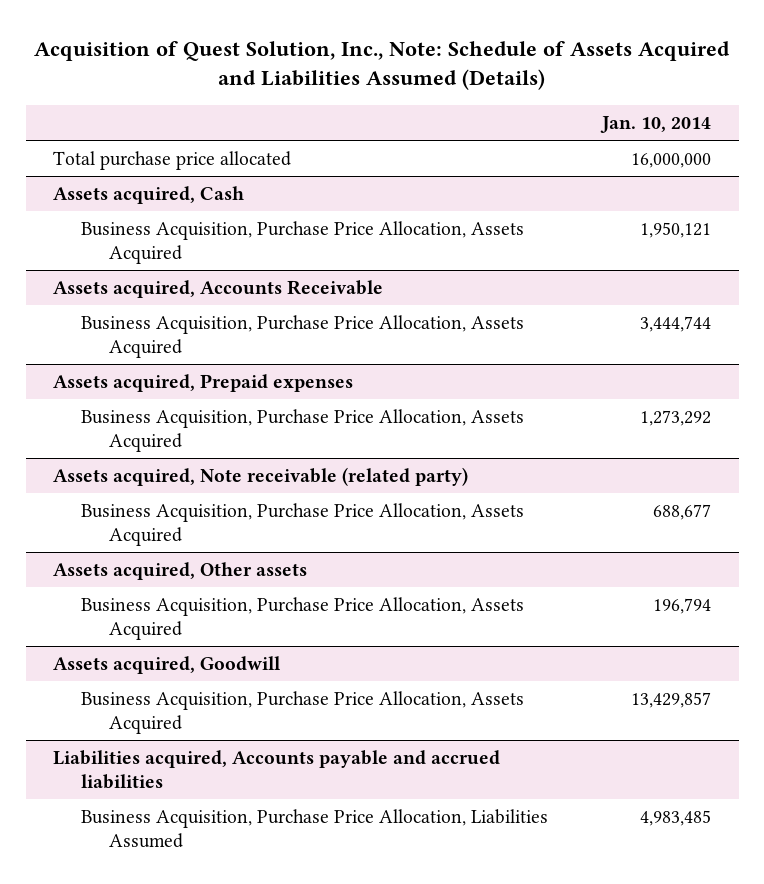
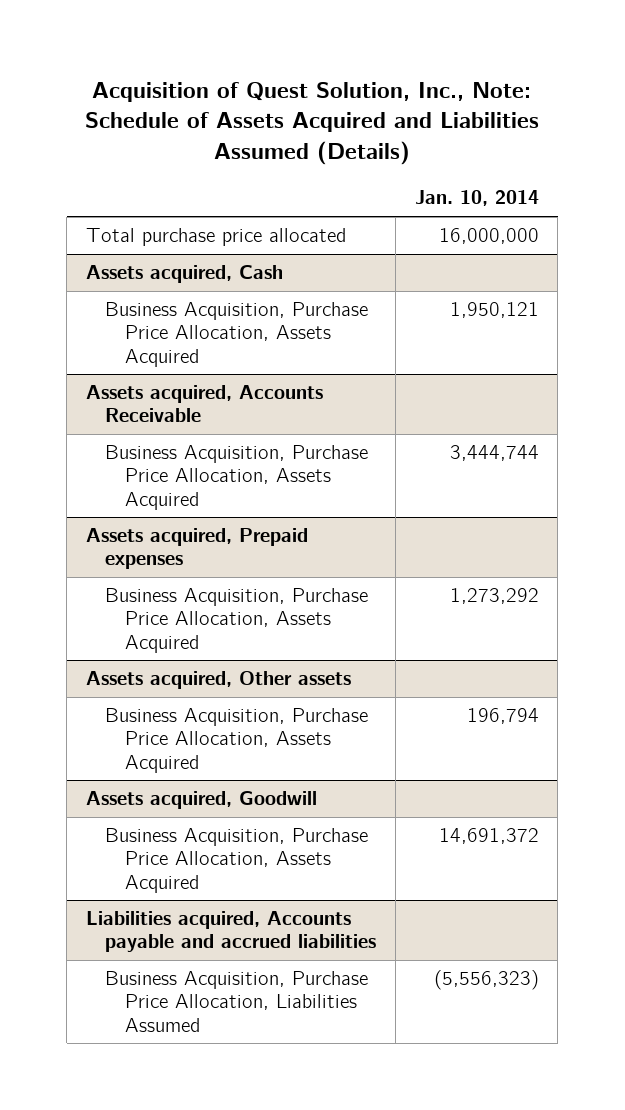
[52,466,468,486] Assets acquired, Note receivable (related party) -> none
[80,502,524,546] Business Acquisition, Purchase Price Allocation, Assets Acquired -> none
[631,691,712,708] 13,429,857 -> [438,828,539,845] 14,691,372
[640,809,712,826] 4,983,485 -> [433,970,539,991] (5,556,323)

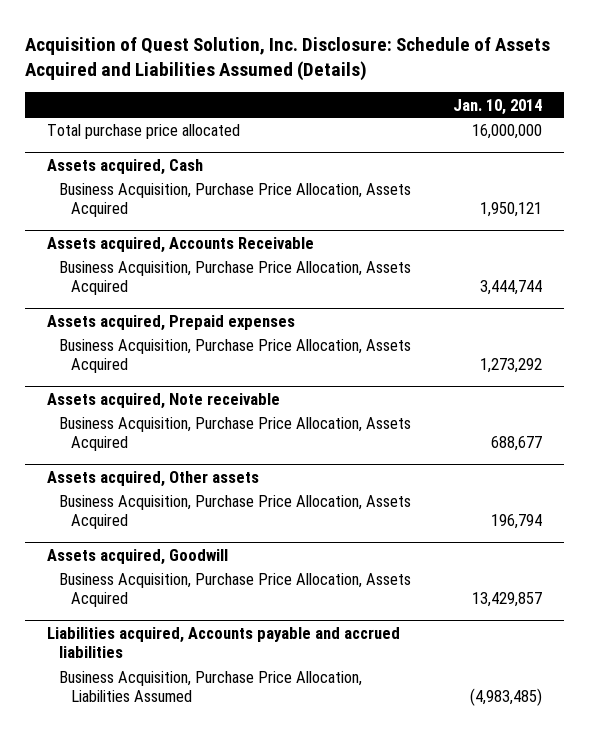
[85,81,540,166] Acquisition of Quest Solution, Inc., Note: Schedule of Assets Acquired and Liabilities Assumed (Details) -> [25,36,551,82] Acquisition of Quest Solution, Inc. Disclosure: Schedule of Assets Acquired and Liabilities Assumed (Details)
none -> [46,392,280,409] Assets acquired, Note receivable
none -> [58,417,411,452] Business Acquisition, Purchase Price Allocation, Assets Acquired
[438,828,539,845] 14,691,372 -> [472,592,543,608] 13,429,857
[433,970,539,991] (5,556,323) -> [470,688,543,707] (4,983,485)

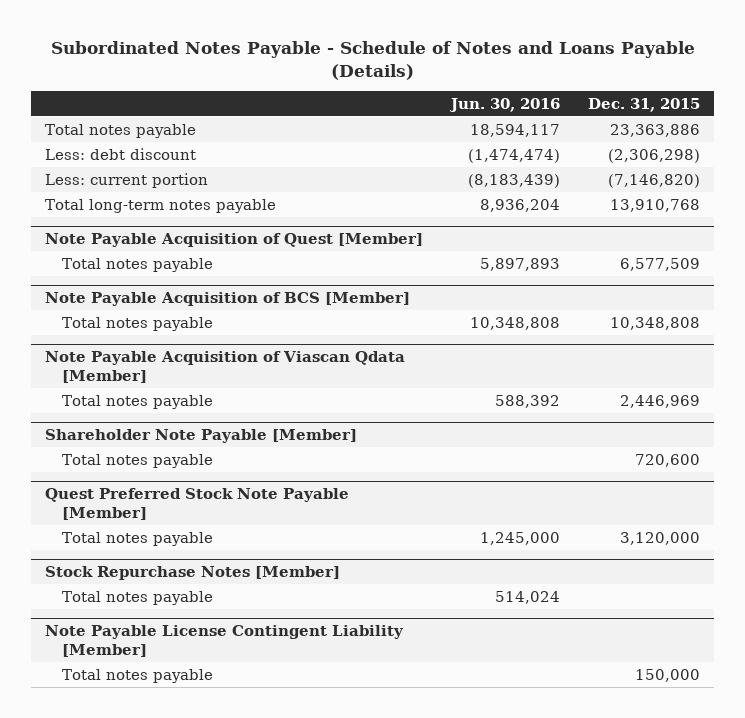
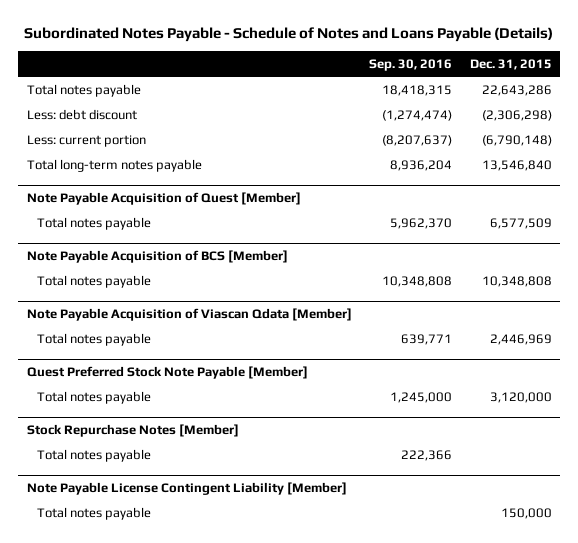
[449,97,561,112] Jun. 30, 2016 -> none
none -> [369,58,453,71] Sep. 30, 2016
[610,123,701,137] 23,363,886 -> [481,84,552,96] 22,643,286
[608,173,701,188] (7,146,820) -> [481,134,552,146] (6,790,148)
[610,198,701,212] 13,910,768 -> [481,159,552,171] 13,546,840
[45,429,358,444] Shareholder Note Payable [Member] -> none
[62,453,214,468] Total notes payable -> none

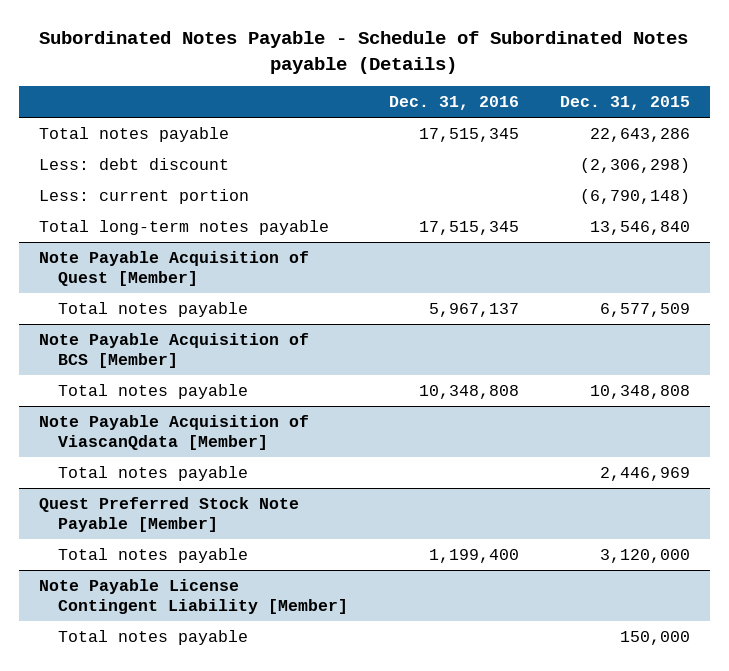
[24,27,554,43] Subordinated Notes Payable - Schedule of Notes and Loans Payable (Details) -> [39,31,689,74] Subordinated Notes Payable - Schedule of Subordinated Notes payable (Details)
[369,58,453,71] Sep. 30, 2016 -> none
none -> [388,96,519,111] Dec. 31, 2016
[26,307,352,321] Note Payable Acquisition of Viascan Qdata [Member] -> [39,415,310,450] Note Payable Acquisition of ViascanQdata [Member]
[26,423,239,437] Stock Repurchase Notes [Member] -> none
[36,448,151,462] Total notes payable -> none

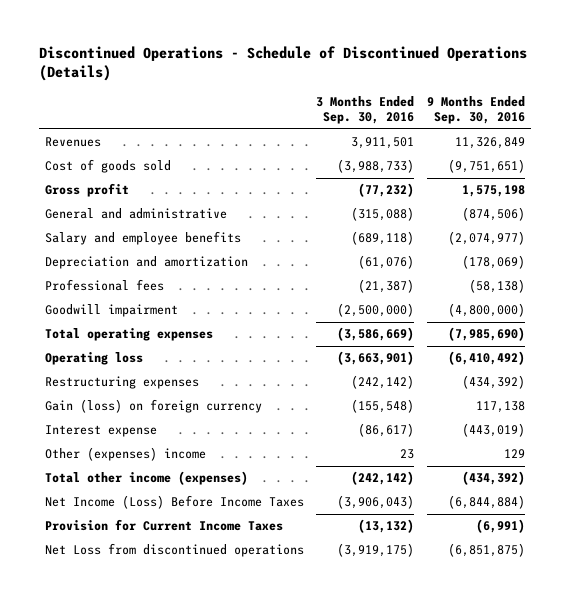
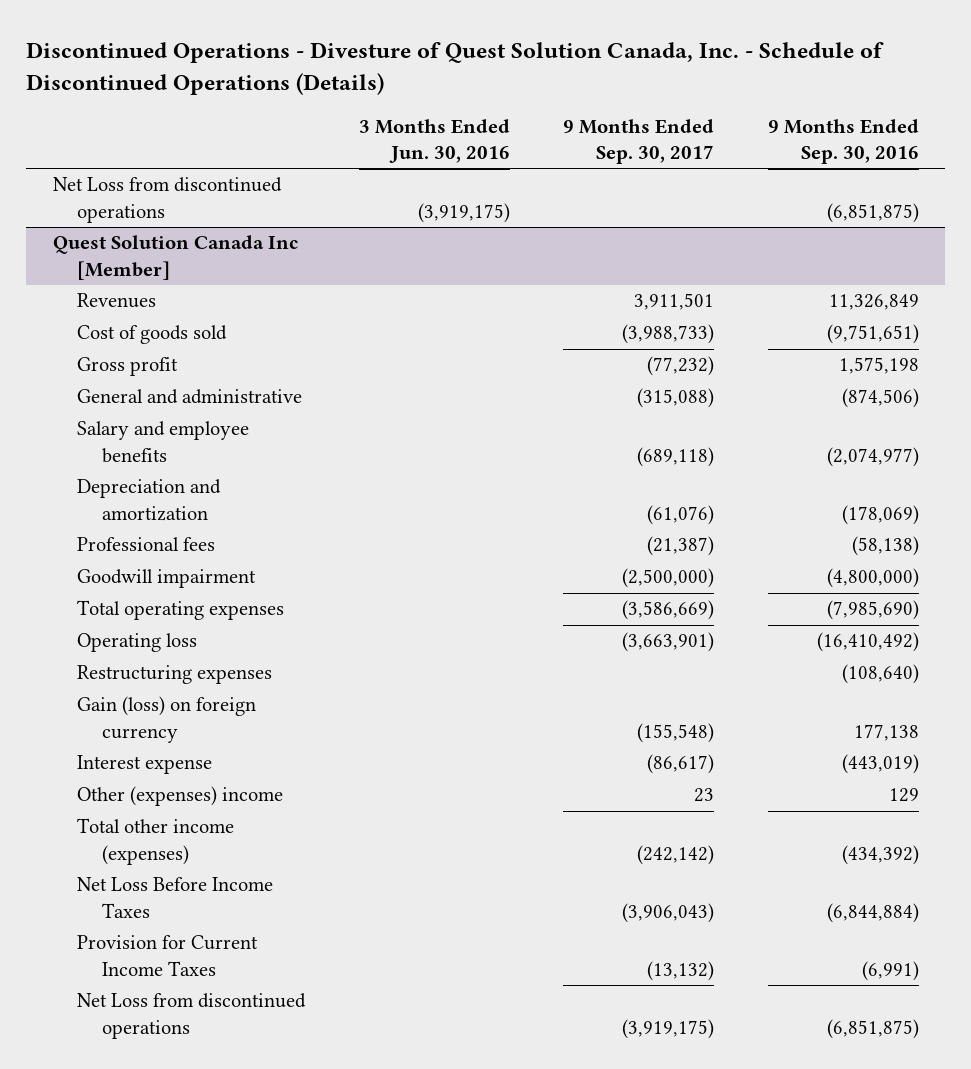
[38,45,527,82] Discontinued Operations - Schedule of Discontinued Operations (Details) -> [26,41,885,95] Discontinued Operations - Divesture of Quest Solution Canada, Inc. - Schedule of Discontinued Operations (Details)
[316,95,415,125] 3 Months Ended Sep. 30, 2016 -> none
none -> [358,118,510,164] 3 Months Ended Jun. 30, 2016
none -> [563,118,715,165] 9 Months Ended Sep. 30, 2017
none -> [52,177,282,223] Net Loss from discontinued operations
none -> [52,235,298,280] Quest Solution Canada Inc [Member]
[447,351,525,366] (6,410,492) -> [816,632,919,653] (16,410,492)
[461,375,525,390] (434,392) -> [841,664,919,685] (108,640)
[475,401,525,414] 117,138 -> [853,723,919,741] 177,138
[44,495,304,510] Net Income (Loss) Before Income Taxes -> [77,877,274,918] Net Loss Before Income Taxes

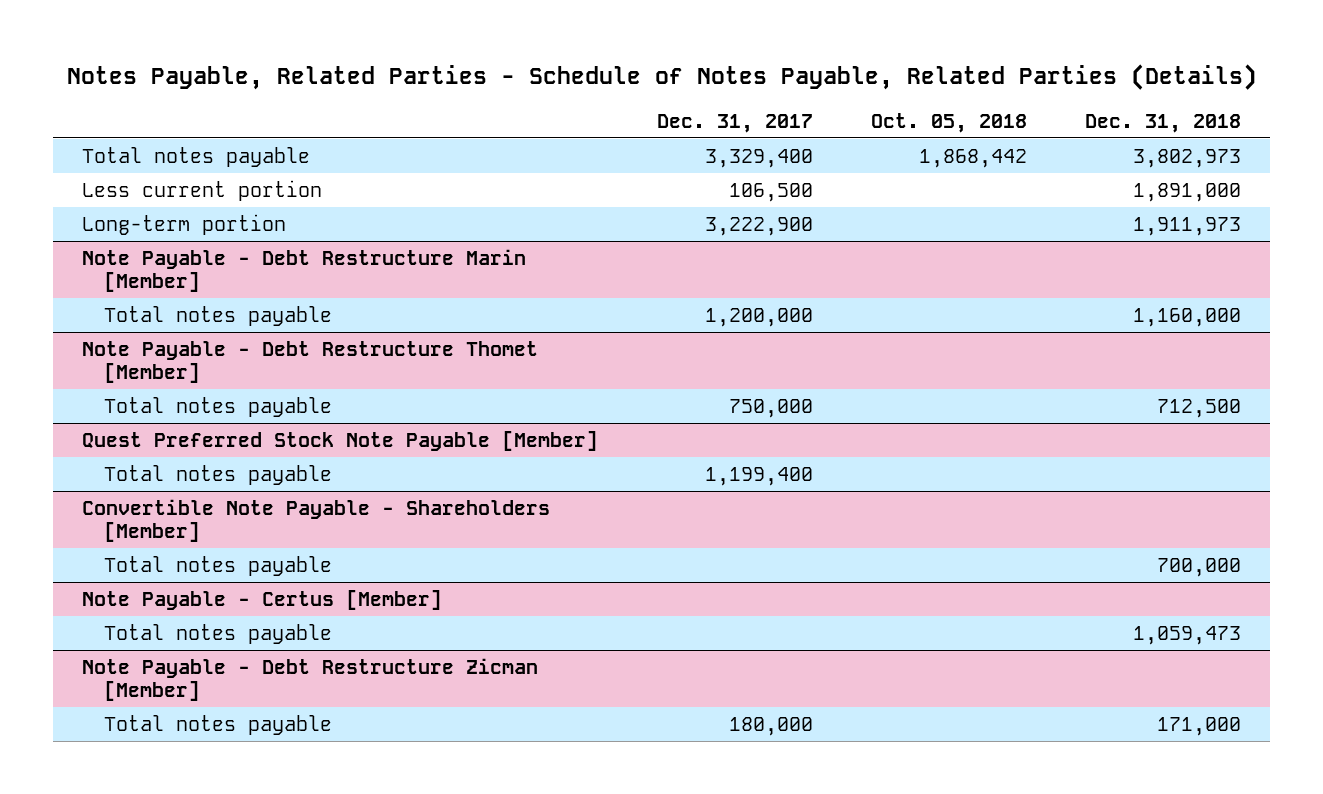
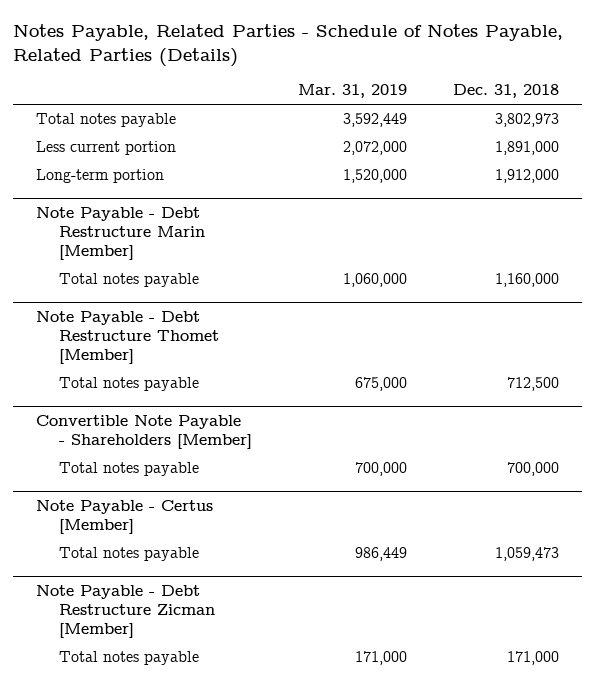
[656,113,813,133] Dec. 31, 2017 -> none
[870,112,1027,133] Oct. 05, 2018 -> none
none -> [298,84,408,99] Mar. 31, 2019
[1133,216,1242,236] 1,911,973 -> [494,169,559,184] 1,912,000
[82,430,599,451] Quest Preferred Stock Note Payable [Member] -> none
[104,464,333,485] Total notes payable -> none

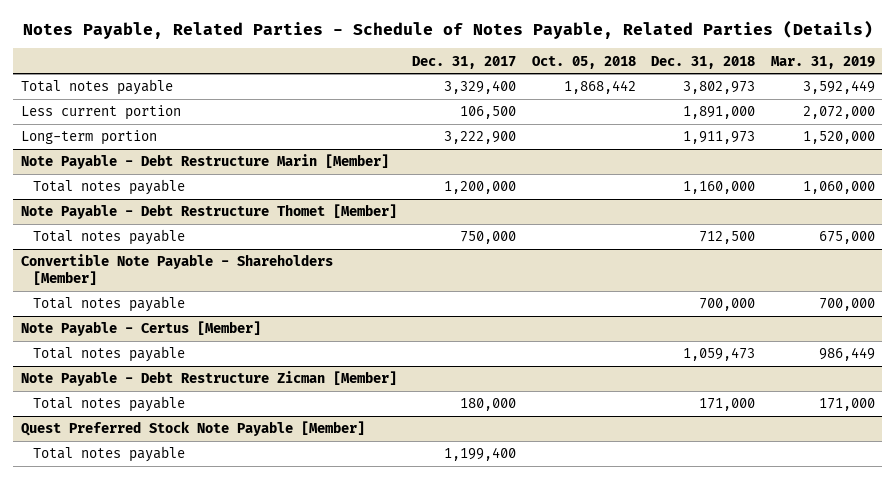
none -> [412,55,517,69] Dec. 31, 2017
none -> [531,55,636,69] Oct. 05, 2018
[494,169,559,184] 1,912,000 -> [683,131,756,145] 1,911,973
none -> [20,421,365,437] Quest Preferred Stock Note Payable [Member]
none -> [33,446,186,463] Total notes payable

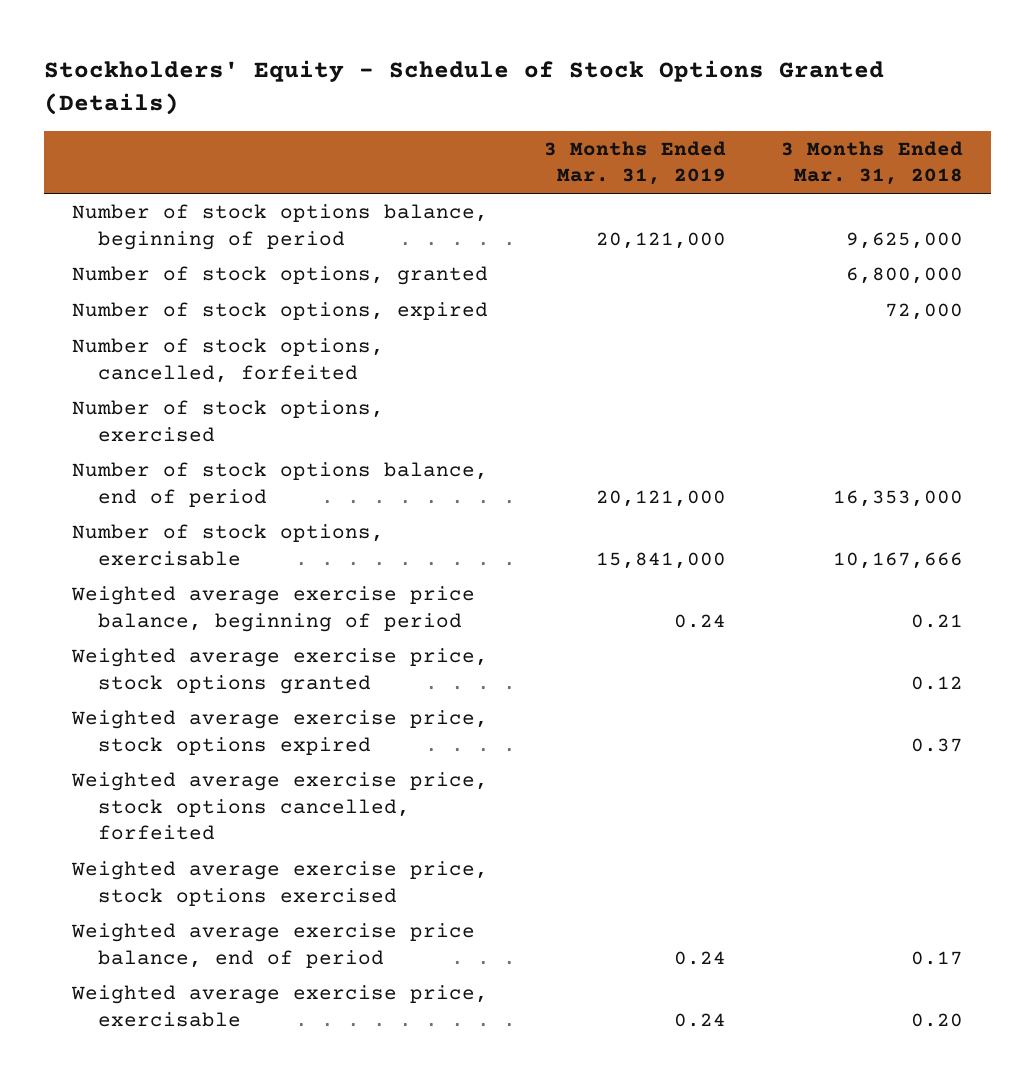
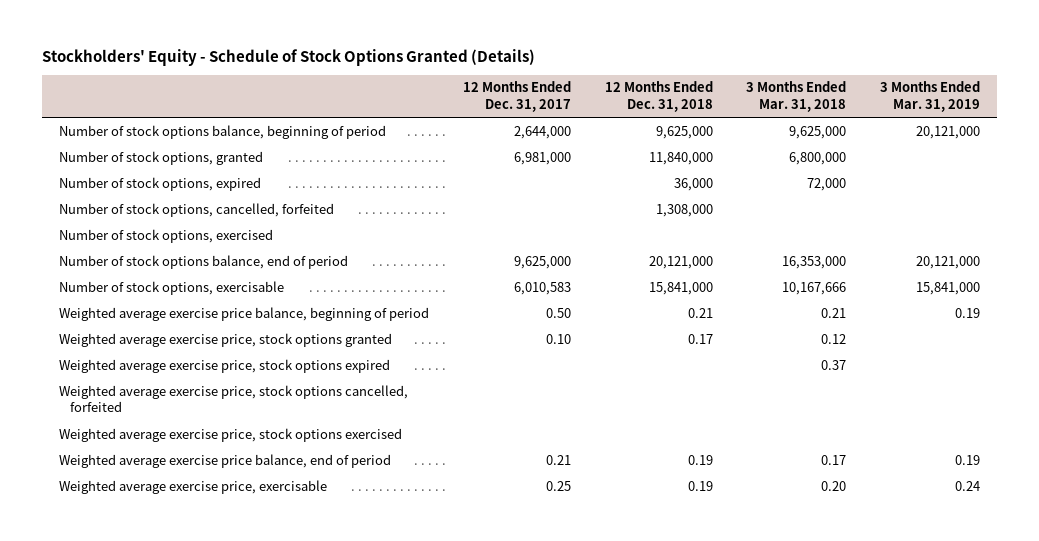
none -> [462,81,571,113] 12 Months Ended Dec. 31, 2017
none -> [604,81,713,113] 12 Months Ended Dec. 31, 2018
[673,613,726,628] 0.24 -> [955,307,981,318] 0.19
[673,950,726,965] 0.24 -> [955,454,981,465] 0.19

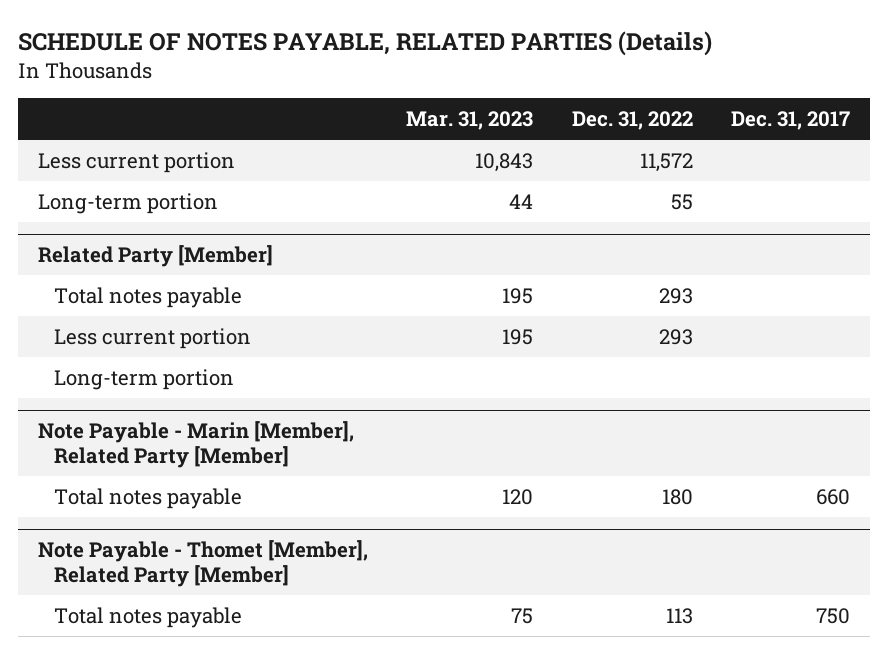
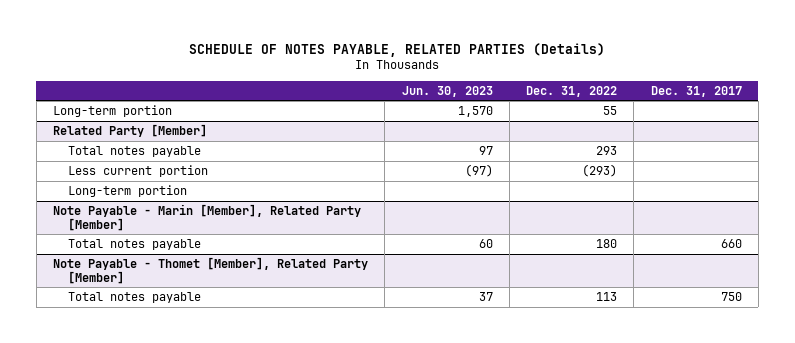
[406,111,534,131] Mar. 31, 2023 -> none
none -> [401,85,493,97] Jun. 30, 2023
[37,151,235,173] Less current portion -> none
[658,328,693,345] 293 -> [582,164,618,178] (293)

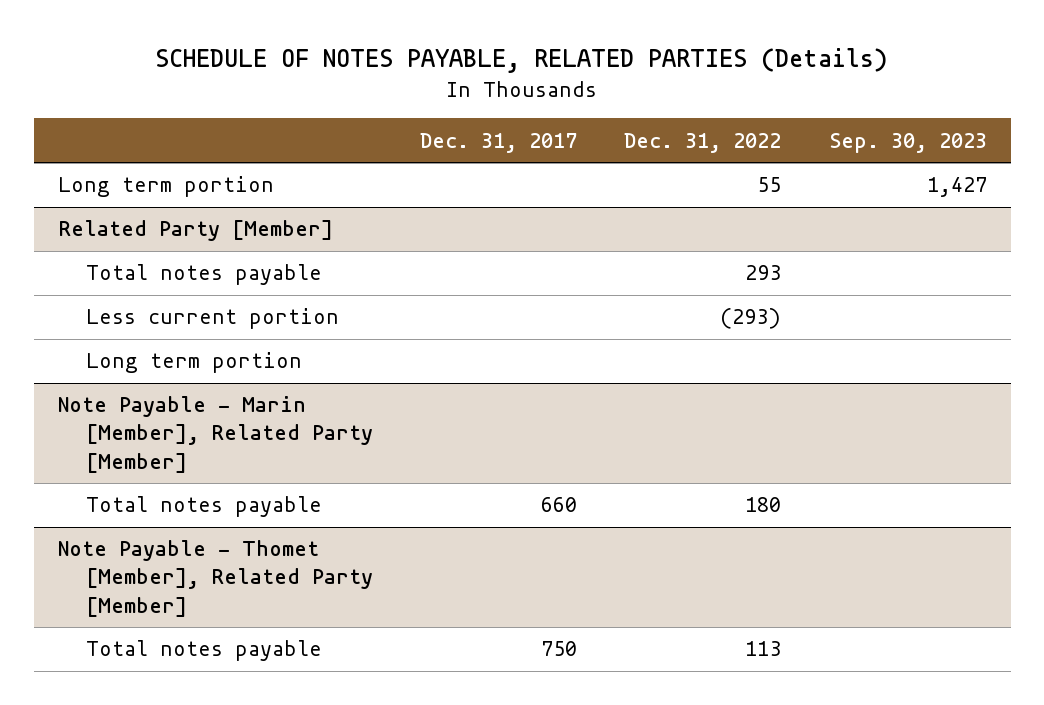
[401,85,493,97] Jun. 30, 2023 -> none
none -> [828,132,987,153] Sep. 30, 2023
[53,105,173,118] Long-term portion -> [57,176,274,198] Long term portion
[68,185,188,198] Long-term portion -> [85,352,302,374] Long term portion

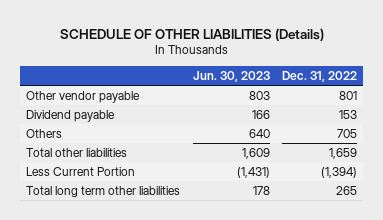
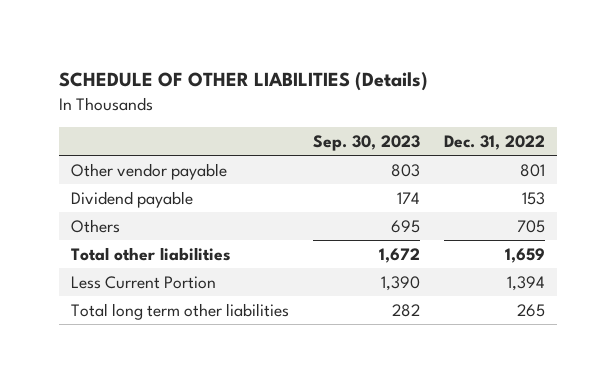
[192,71,270,83] Jun. 30, 2023 -> none
none -> [312,134,420,151] Sep. 30, 2023
[321,166,358,178] (1,394) -> [506,275,545,291] 1,394

